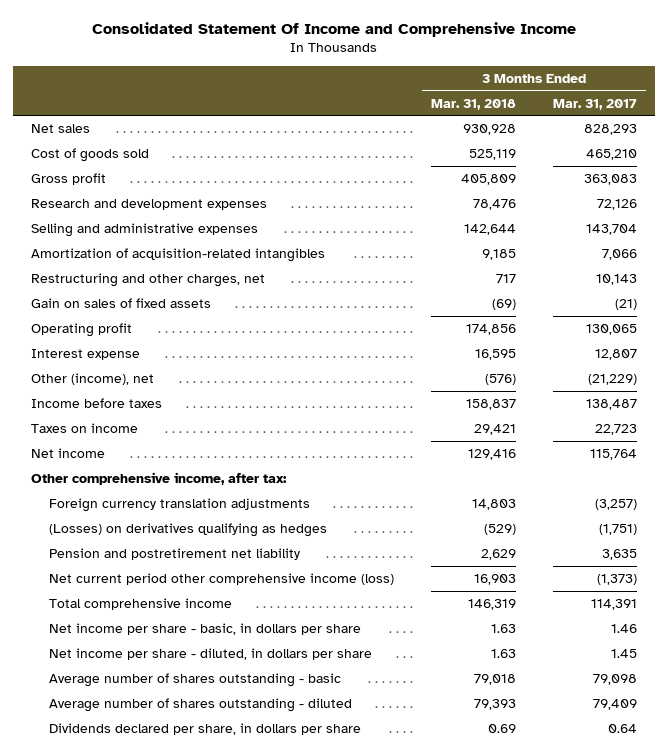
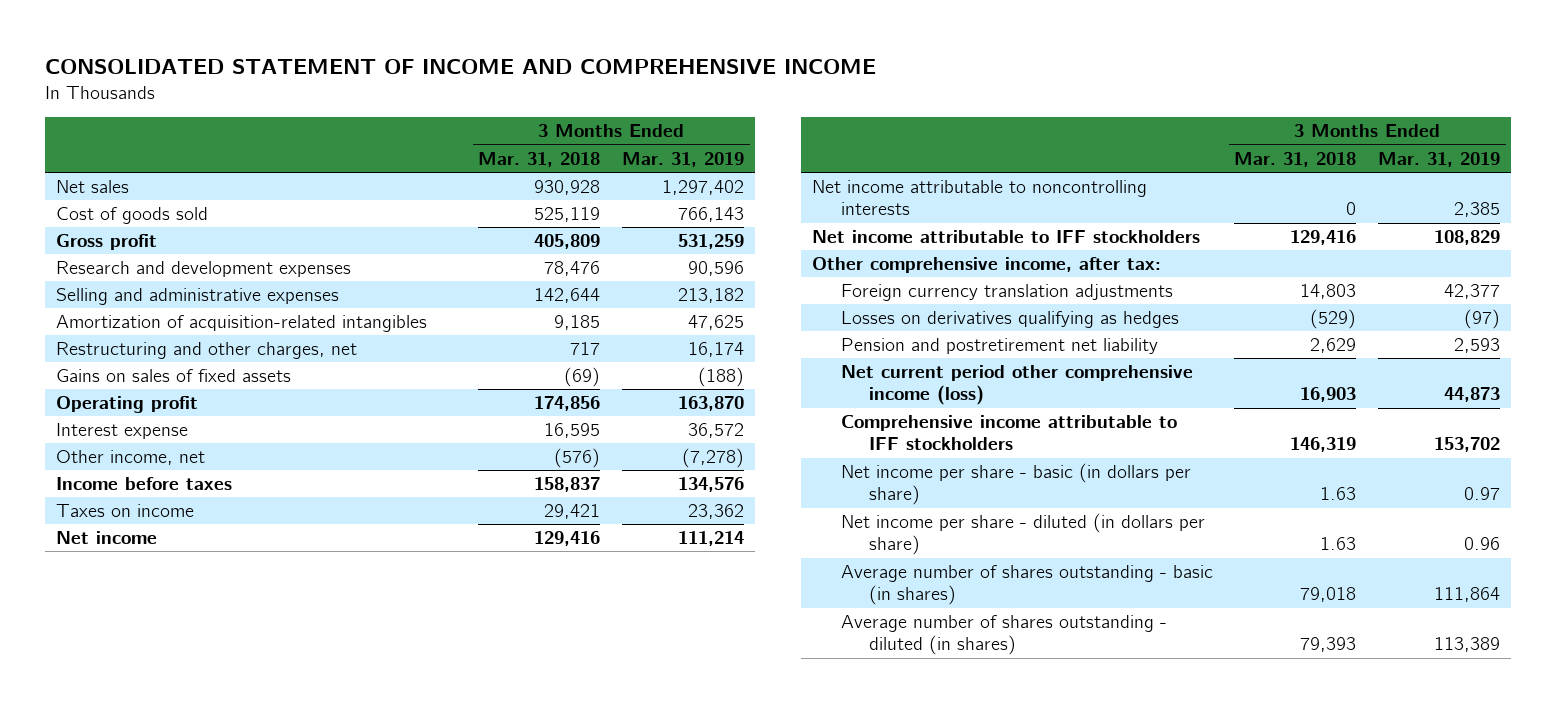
[91,21,576,37] Consolidated Statement Of Income and Comprehensive Income -> [45,58,877,74] CONSOLIDATED STATEMENT OF INCOME AND COMPREHENSIVE INCOME
[552,98,637,110] Mar. 31, 2017 -> none
none -> [622,151,745,167] Mar. 31, 2019
[30,297,211,308] Gain on sales of fixed assets -> [56,369,292,383] Gains on sales of fixed assets
[30,372,154,385] Other (income), net -> [56,450,206,466] Other income, net
none -> [812,180,1148,216] Net income attributable to noncontrolling interests
none -> [812,230,1201,244] Net income attributable to IFF stockholders
[49,522,328,537] (Losses) on derivatives qualifying as hedges -> [840,311,1179,329] Losses on derivatives qualifying as hedges
[49,722,362,735] Dividends declared per share, in dollars per share -> none
[49,597,233,610] Total comprehensive income -> [840,415,1177,451] Comprehensive income attributable to IFF stockholders
[49,622,362,635] Net income per share - basic, in dollars per share -> [840,463,1191,506] Net income per share - basic (in dollars per share)
[49,647,373,660] Net income per share - diluted, in dollars per share -> [840,513,1205,556] Net income per share - diluted (in dollars per share)
[49,672,342,687] Average number of shares outstanding - basic -> [840,565,1213,606] Average number of shares outstanding - basic (in shares)
[49,697,353,712] Average number of shares outstanding - diluted -> [840,615,1167,656] Average number of shares outstanding - diluted (in shares)

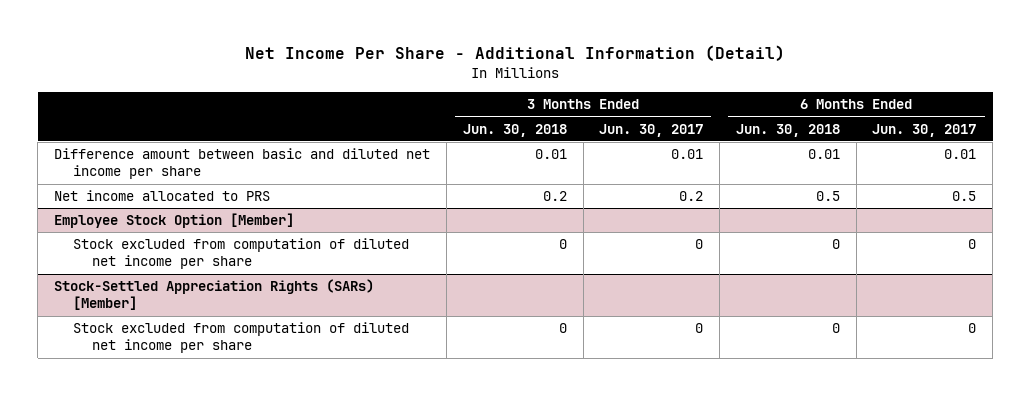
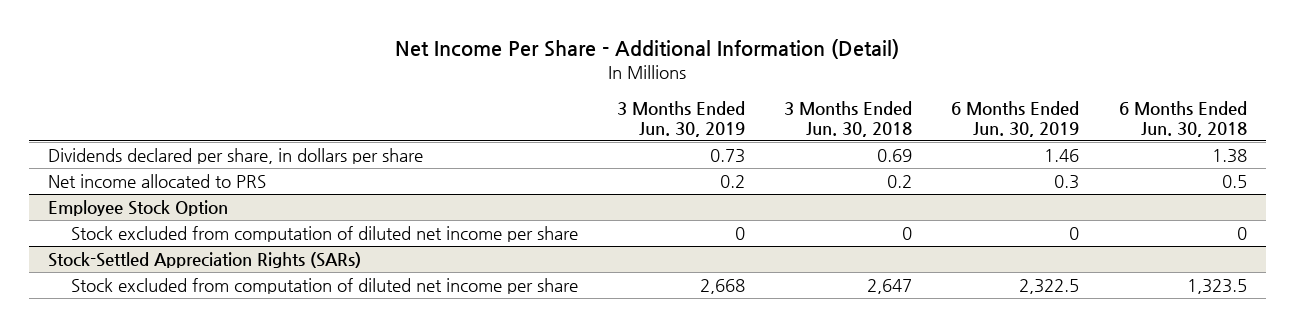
[599,123,704,137] Jun. 30, 2017 -> none
[872,123,977,137] Jun. 30, 2017 -> none
none -> [617,100,746,137] 3 Months Ended Jun. 30, 2019
none -> [951,100,1080,137] 6 Months Ended Jun. 30, 2019
[54,148,431,180] Difference amount between basic and diluted net income per share -> none
none -> [48,147,424,164] Dividends declared per share, in dollars per share
[72,238,409,270] Stock excluded from computation of diluted net income per share -> none
[54,279,375,311] Stock-Settled Appreciation Rights (SARs) [Member] -> none
[54,213,295,229] Employee Stock Option [Member] -> [48,199,229,216] Employee Stock Option
none -> [48,251,362,268] Stock-Settled Appreciation Rights (SARs)
none -> [70,277,578,294] Stock excluded from computation of diluted net income per share

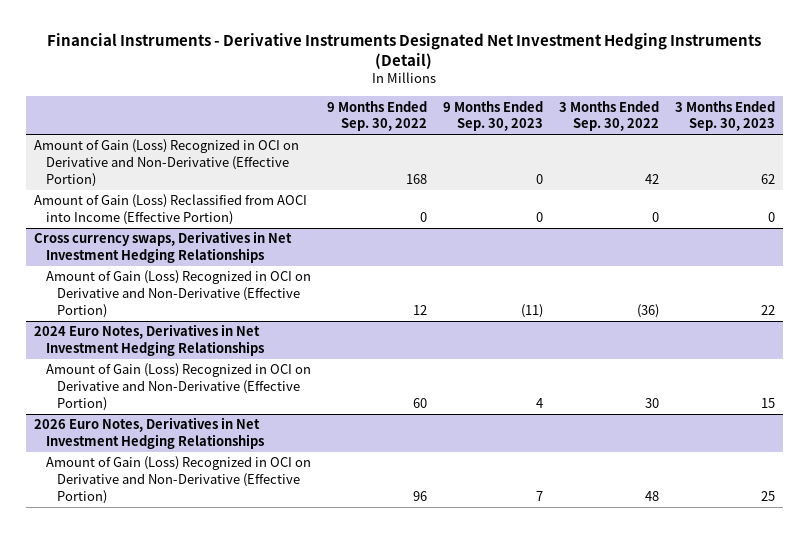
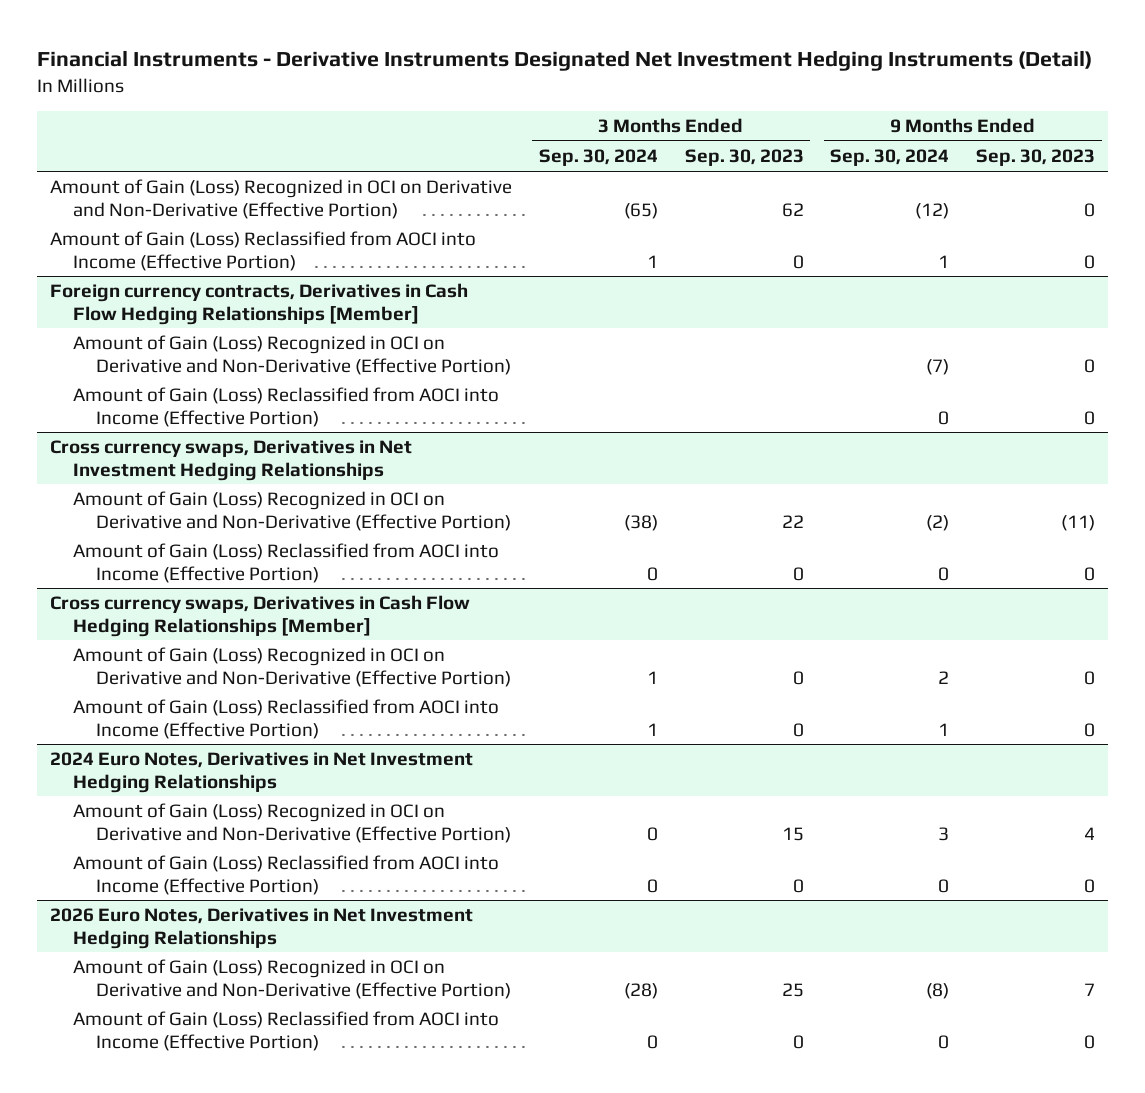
[326,100,427,132] 9 Months Ended Sep. 30, 2022 -> none
[558,100,659,132] 3 Months Ended Sep. 30, 2022 -> none
none -> [538,149,658,167] Sep. 30, 2024
none -> [830,149,950,167] Sep. 30, 2024
none -> [50,283,469,325] Foreign currency contracts, Derivatives in Cash Flow Hedging Relationships [Member]
none -> [72,335,511,375] Amount of Gain (Loss) Recognized in OCI on Derivative and Non-Derivative (Effective Portion)
none -> [72,387,499,427] Amount of Gain (Loss) Reclassified from AOCI into Income (Effective Portion)
none -> [72,543,499,583] Amount of Gain (Loss) Reclassified from AOCI into Income (Effective Portion)
none -> [50,595,471,637] Cross currency swaps, Derivatives in Cash Flow Hedging Relationships [Member]
none -> [72,647,511,687] Amount of Gain (Loss) Recognized in OCI on Derivative and Non-Derivative (Effective Portion)
none -> [72,699,499,739] Amount of Gain (Loss) Reclassified from AOCI into Income (Effective Portion)
none -> [72,855,499,895] Amount of Gain (Loss) Reclassified from AOCI into Income (Effective Portion)
none -> [72,1011,499,1051] Amount of Gain (Loss) Reclassified from AOCI into Income (Effective Portion)

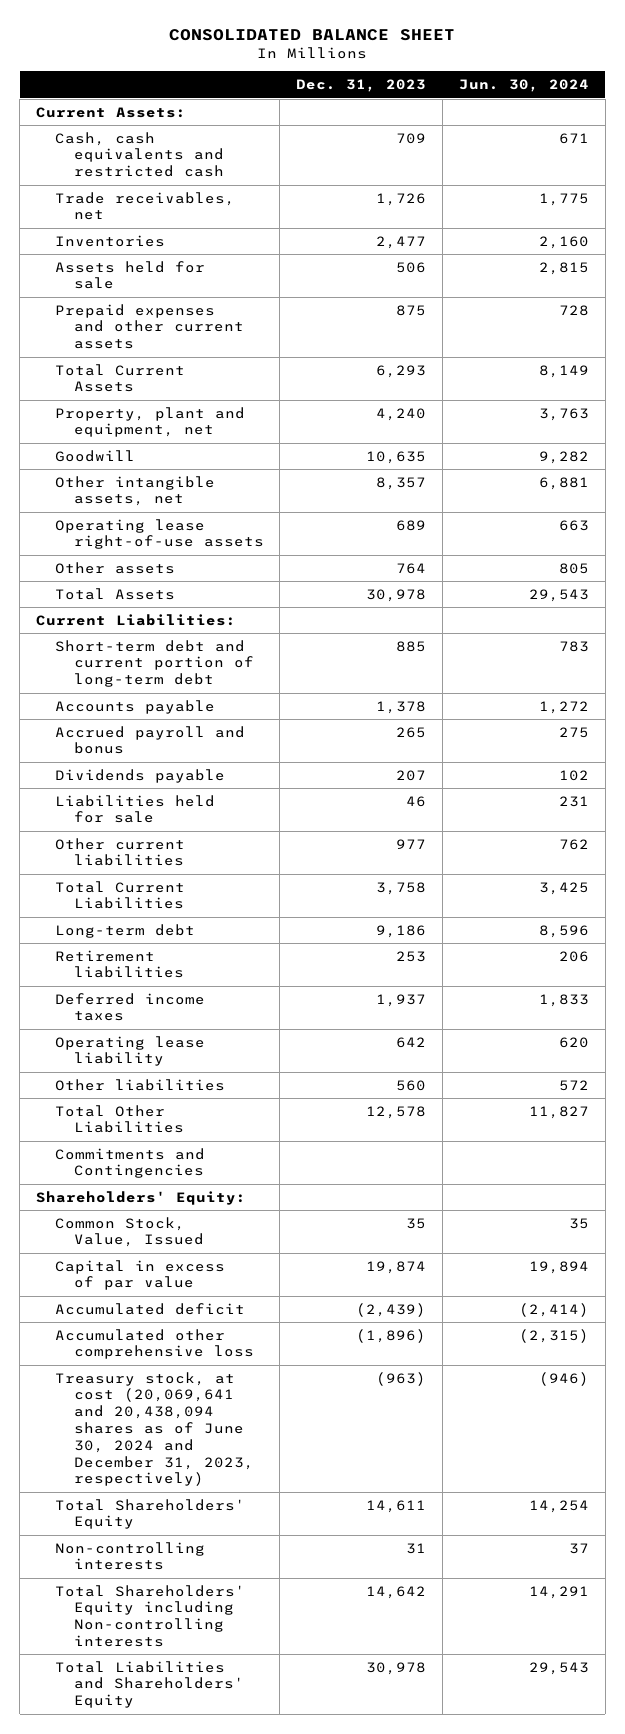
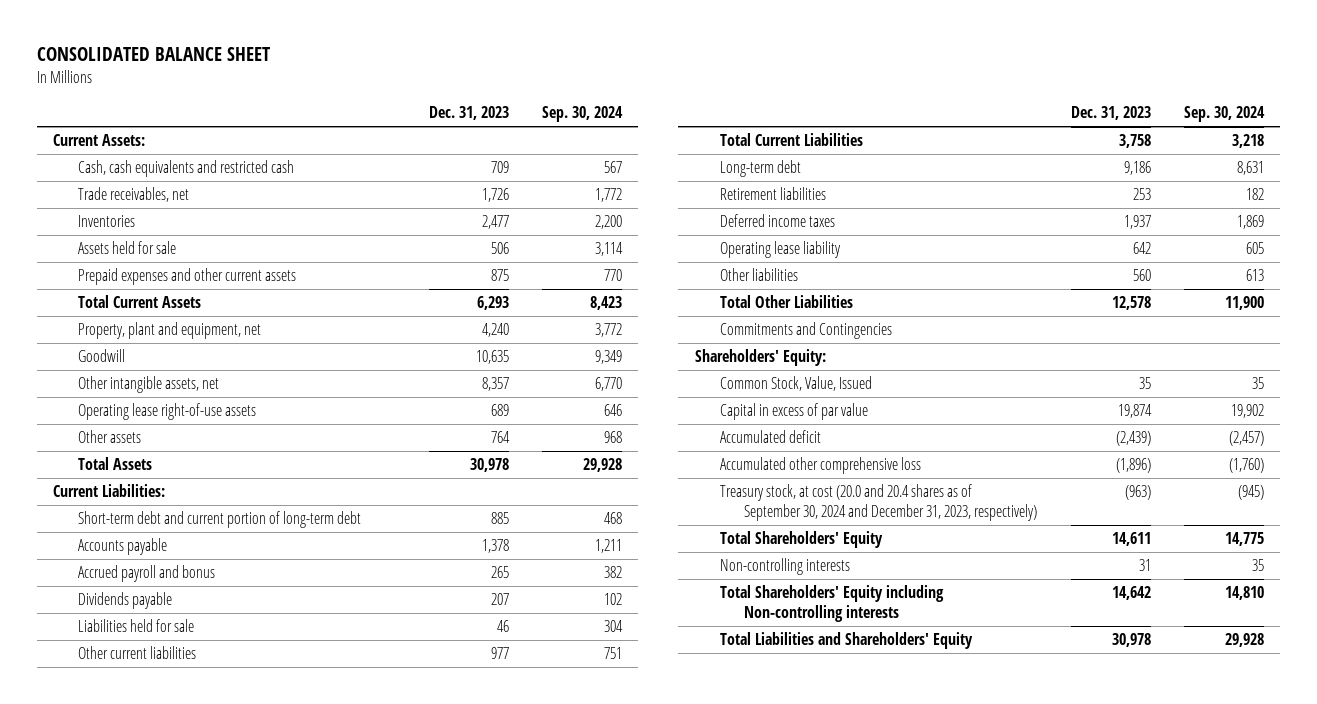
[458,79,589,93] Jun. 30, 2024 -> none
none -> [541,106,623,123] Sep. 30, 2024
[54,1371,254,1487] Treasury stock, at cost (20,069,641 and 20,438,094 shares as of June 30, 2024 and December 31, 2023, respectively) -> [719,484,1038,521] Treasury stock, at cost (20.0 and 20.4 shares as of September 30, 2024 and December 31, 2023, respectively)

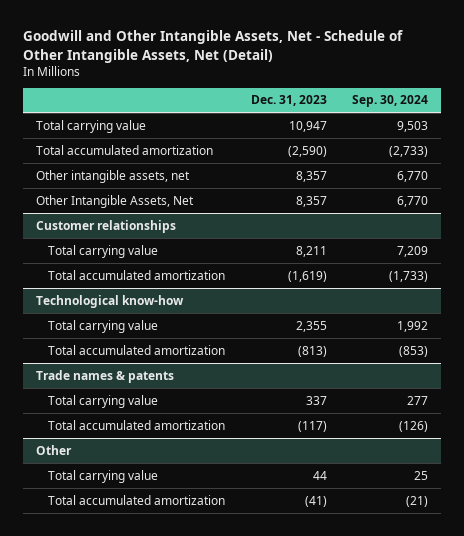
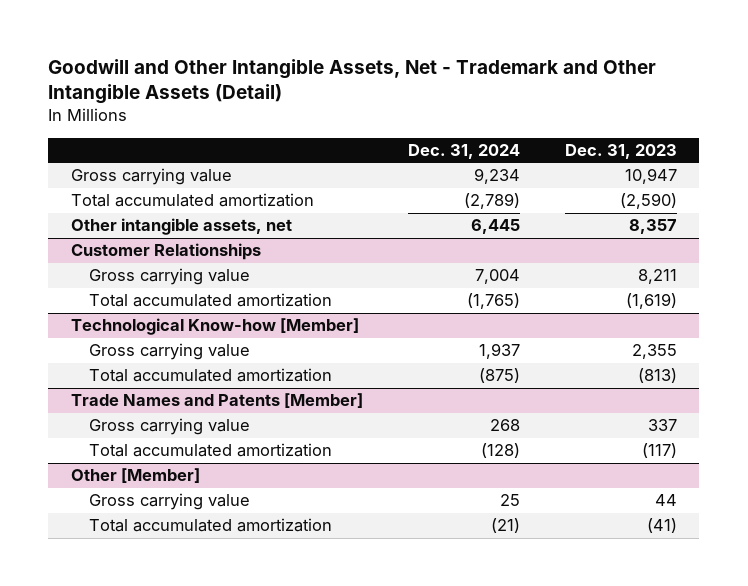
[23,30,404,63] Goodwill and Other Intangible Assets, Net - Schedule of Other Intangible Assets, Net (Detail) -> [48,58,657,105] Goodwill and Other Intangible Assets, Net - Trademark and Other Intangible Assets (Detail)
[352,95,429,108] Sep. 30, 2024 -> none
none -> [407,144,520,160] Dec. 31, 2024
[35,119,146,133] Total carrying value -> [70,168,232,186] Gross carrying value
[35,194,194,208] Other Intangible Assets, Net -> none
[35,219,176,233] Customer relationships -> [70,243,261,261] Customer Relationships
[48,244,159,258] Total carrying value -> [88,268,250,286] Gross carrying value
[35,294,184,308] Technological know-how -> [70,318,359,336] Technological Know-how [Member]
[48,319,159,333] Total carrying value -> [88,343,250,361] Gross carrying value
[35,369,174,383] Trade names & patents -> [70,393,363,409] Trade Names and Patents [Member]
[48,394,159,408] Total carrying value -> [88,418,250,436] Gross carrying value
[35,444,72,455] Other -> [70,468,200,484] Other [Member]
[48,469,159,483] Total carrying value -> [88,493,250,511] Gross carrying value

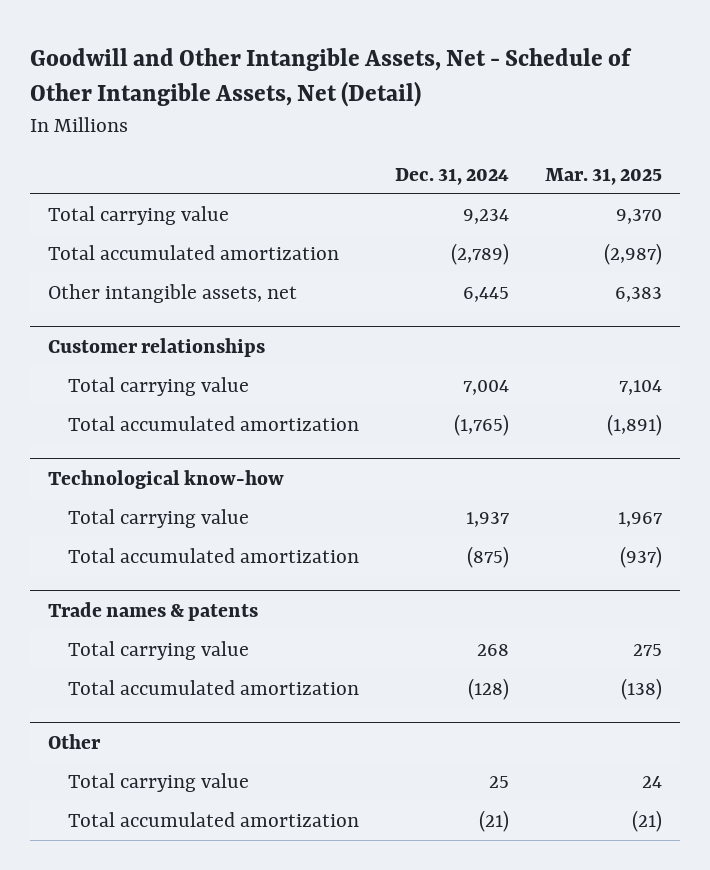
[48,58,657,105] Goodwill and Other Intangible Assets, Net - Trademark and Other Intangible Assets (Detail) -> [30,47,633,108] Goodwill and Other Intangible Assets, Net - Schedule of Other Intangible Assets, Net (Detail)
[564,144,677,160] Dec. 31, 2023 -> none
none -> [544,167,662,185] Mar. 31, 2025
[70,168,232,186] Gross carrying value -> [48,205,230,225] Total carrying value
[70,243,261,261] Customer Relationships -> [48,337,266,357] Customer relationships
[88,268,250,286] Gross carrying value -> [67,376,249,396] Total carrying value
[70,318,359,336] Technological Know-how [Member] -> [48,469,285,489] Technological know-how
[88,343,250,361] Gross carrying value -> [67,508,249,528] Total carrying value
[70,393,363,409] Trade Names and Patents [Member] -> [48,601,259,621] Trade names & patents
[88,418,250,436] Gross carrying value -> [67,640,249,660] Total carrying value
[70,468,200,484] Other [Member] -> [48,733,102,749] Other
[88,493,250,511] Gross carrying value -> [67,772,249,792] Total carrying value

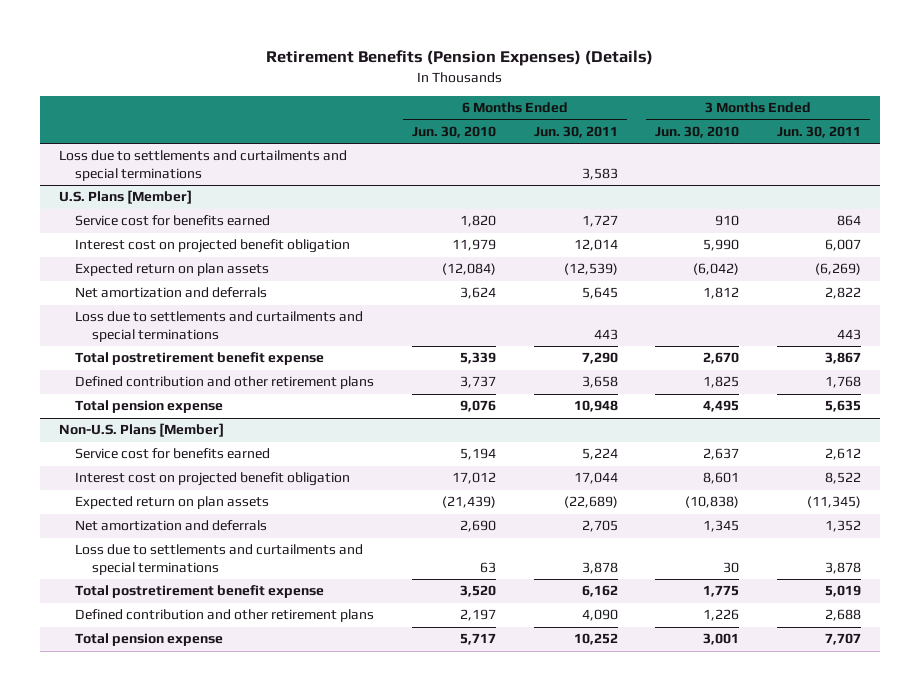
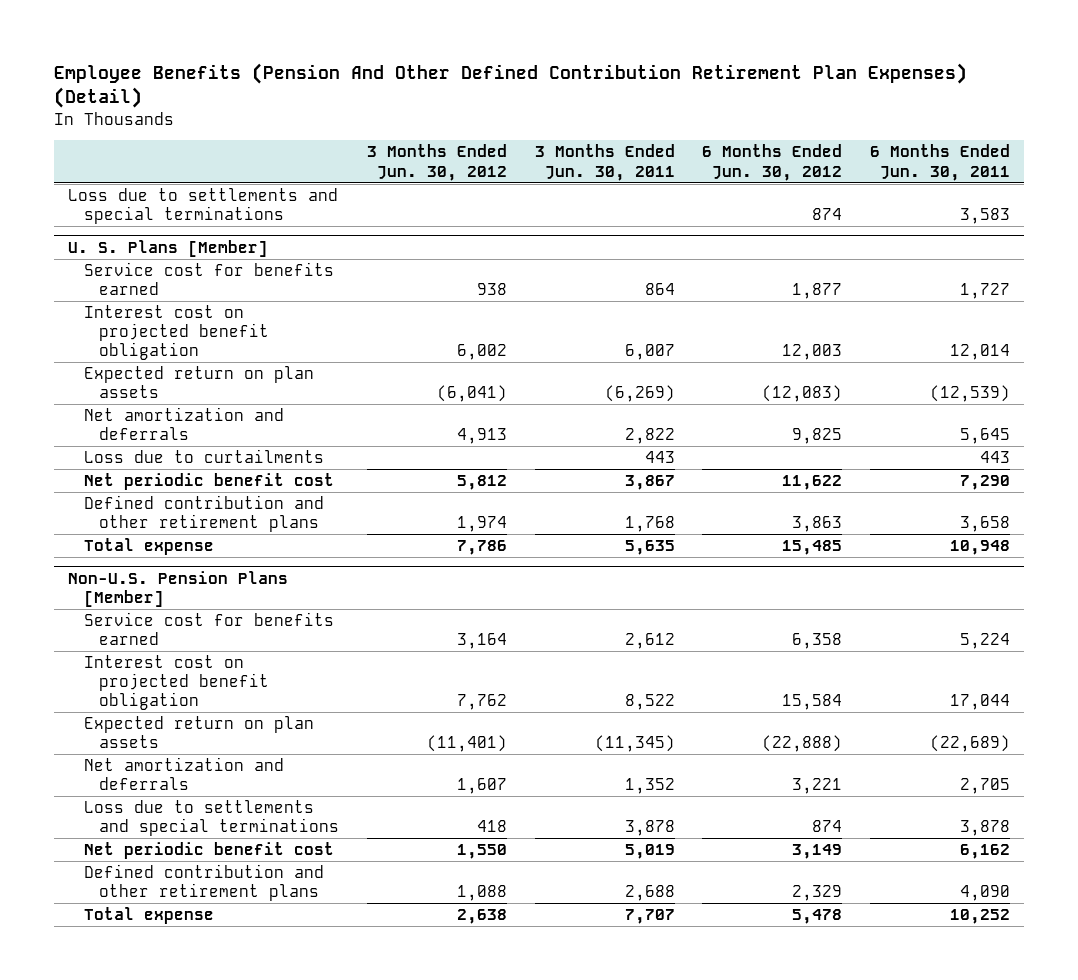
[265,50,653,67] Retirement Benefits (Pension Expenses) (Details) -> [54,62,968,109] Employee Benefits (Pension And Other Defined Contribution Retirement Plan Expenses) (Detail)
[412,125,497,138] Jun. 30, 2010 -> none
[655,125,740,138] Jun. 30, 2010 -> none
none -> [366,144,507,181] 3 Months Ended Jun. 30, 2012
none -> [702,144,843,181] 6 Months Ended Jun. 30, 2012
[59,150,348,181] Loss due to settlements and curtailments and special terminations -> [67,188,338,225] Loss due to settlements and special terminations
[59,190,193,205] U.S. Plans [Member] -> [67,239,268,257] U. S. Plans [Member]
[75,311,364,342] Loss due to settlements and curtailments and special terminations -> [83,449,324,464] Loss due to curtailments
[75,352,325,366] Total postretirement benefit expense -> [83,473,334,491] Net periodic benefit cost
[75,400,224,414] Total pension expense -> [83,538,214,556] Total expense
[59,423,225,438] Non-U.S. Plans [Member] -> [67,570,288,607] Non-U.S. Pension Plans [Member]
[75,544,364,575] Loss due to settlements and curtailments and special terminations -> [83,800,340,837] Loss due to settlements and special terminations
[75,585,325,599] Total postretirement benefit expense -> [83,842,334,860] Net periodic benefit cost
[75,633,224,647] Total pension expense -> [83,907,214,925] Total expense

